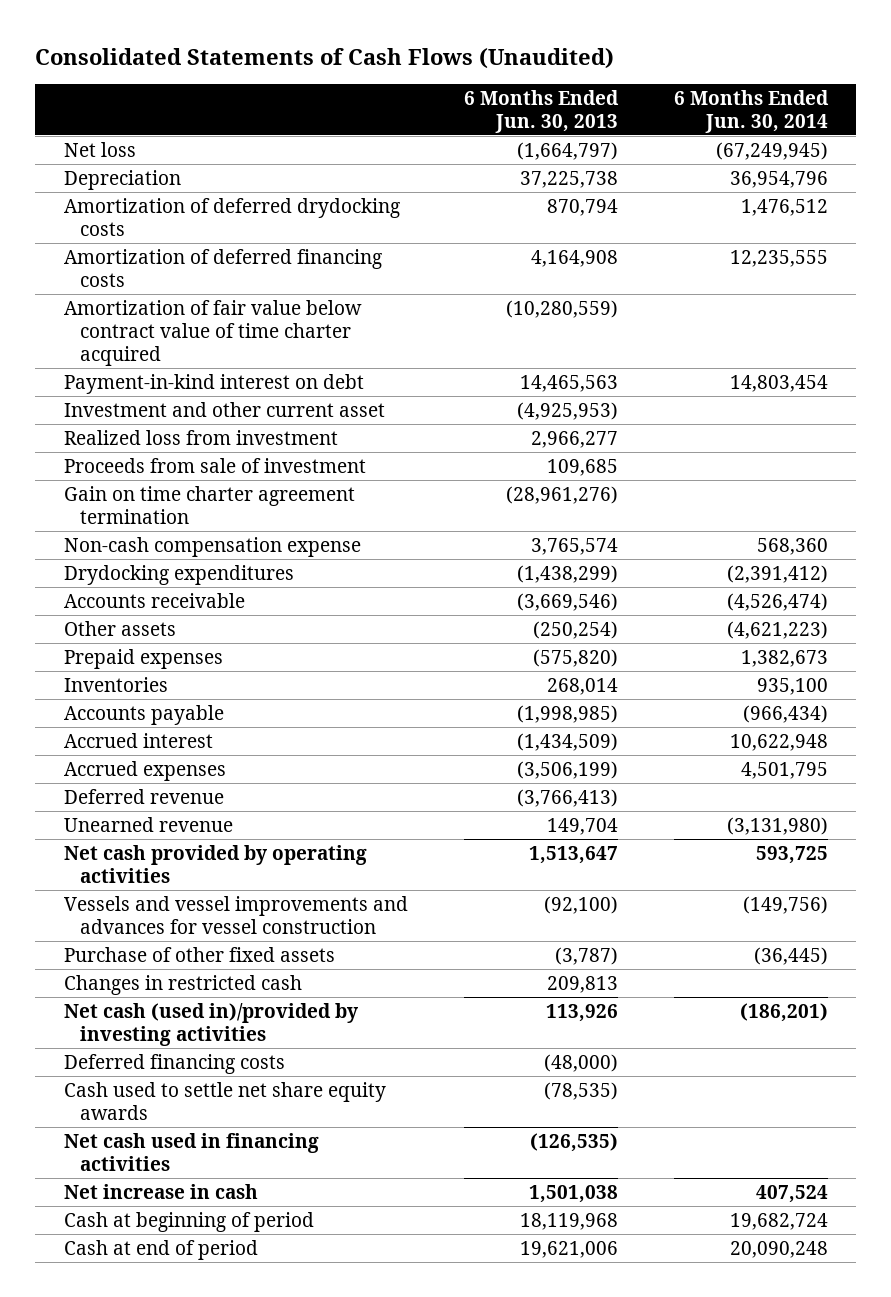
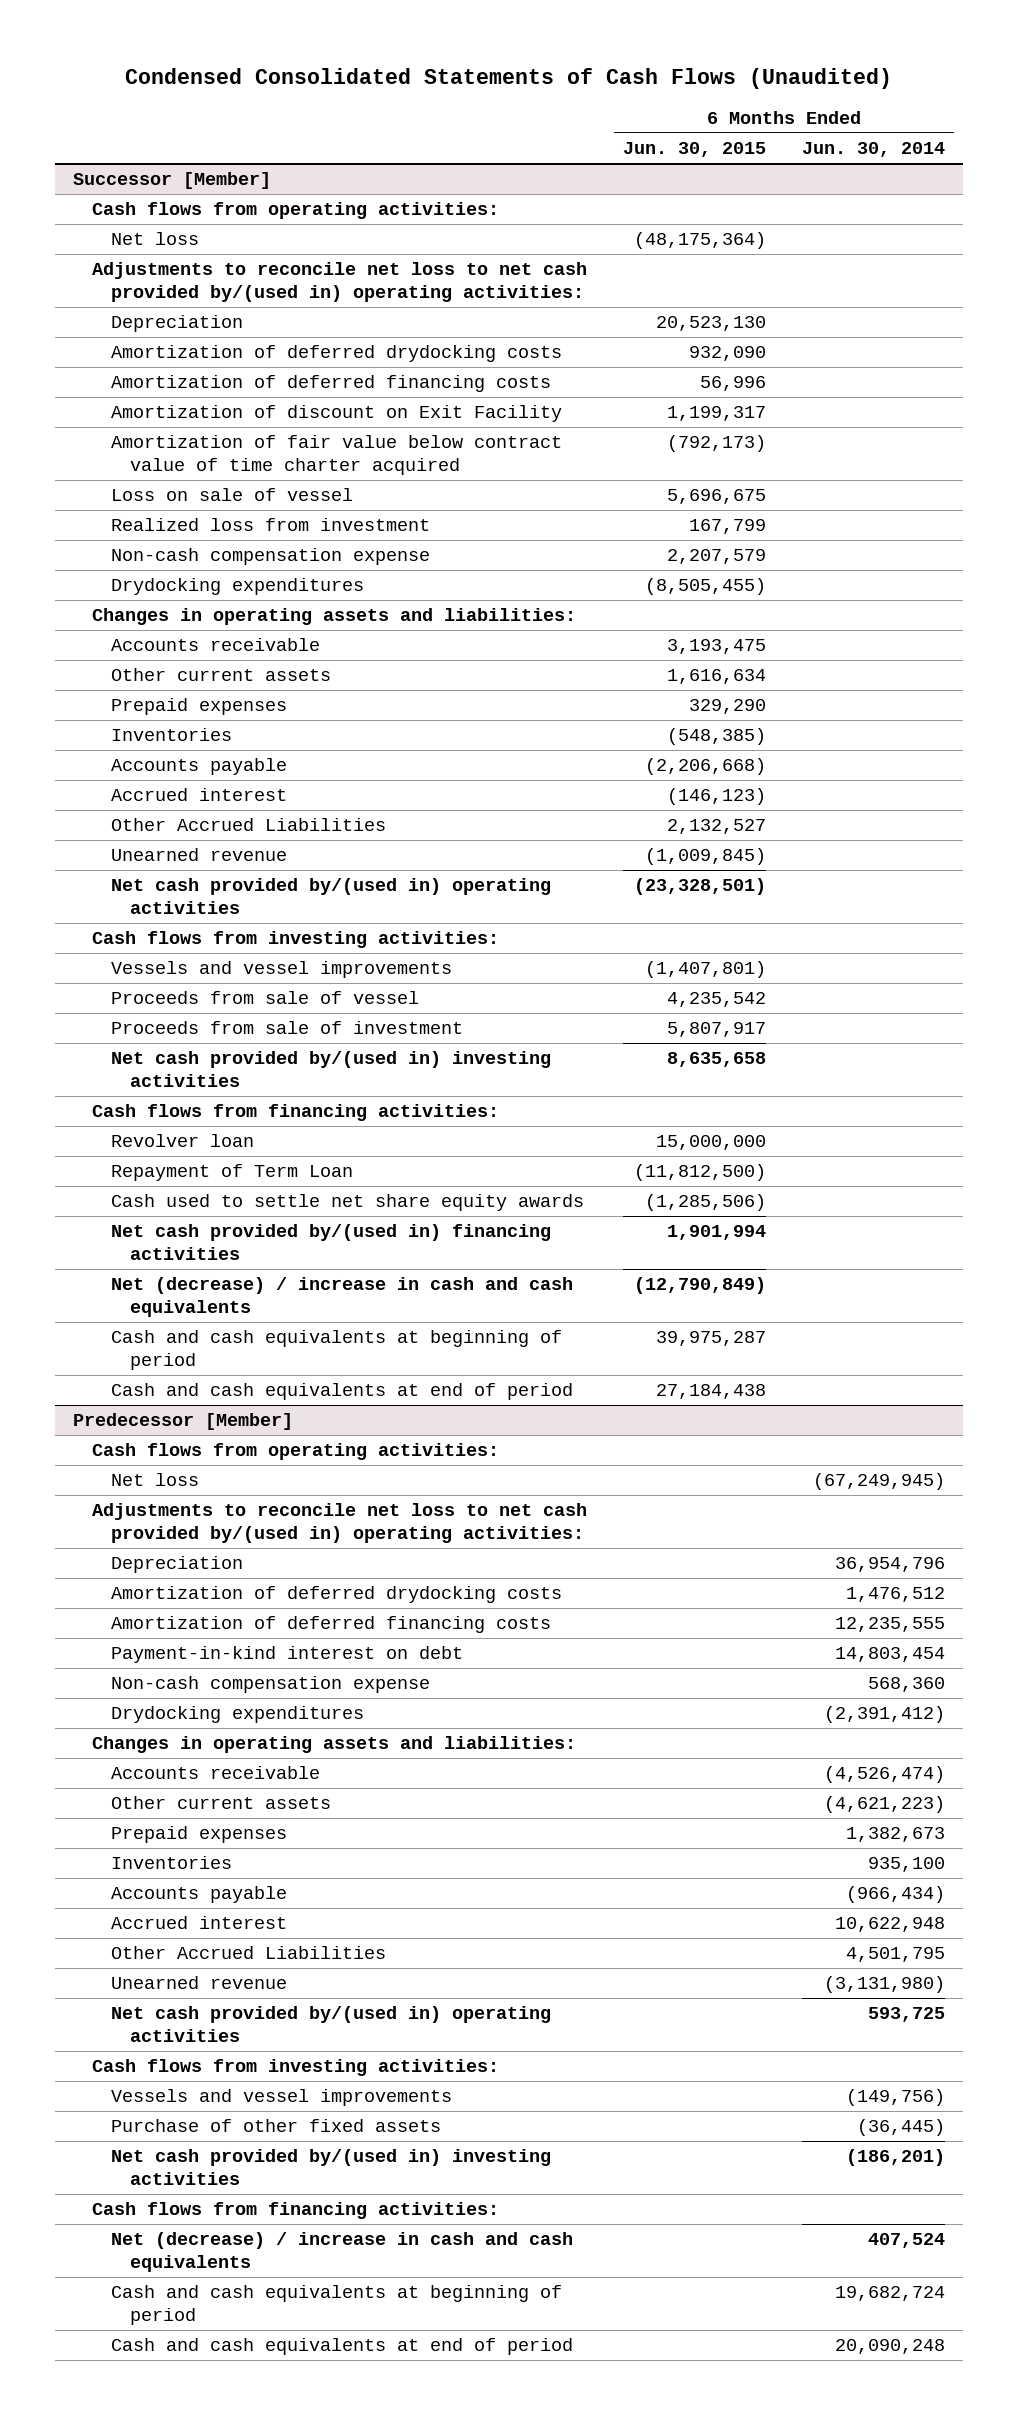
[35,47,615,69] Consolidated Statements of Cash Flows (Unaudited) -> [124,67,892,89] Condensed Consolidated Statements of Cash Flows (Unaudited)
[463,89,619,133] 6 Months Ended Jun. 30, 2013 -> none
none -> [622,142,766,158] Jun. 30, 2015
none -> [72,172,271,190] Successor [Member]
none -> [91,202,499,220] Cash flows from operating activities:
none -> [111,232,200,246] Net loss
none -> [91,262,587,303] Adjustments to reconcile net loss to net cash provided by/(used in) operating activities:
none -> [111,315,244,333] Depreciation
none -> [111,345,563,363] Amortization of deferred drydocking costs
none -> [111,375,552,393] Amortization of deferred financing costs
none -> [111,405,563,423] Amortization of discount on Exit Facility
none -> [111,435,563,476] Amortization of fair value below contract value of time charter acquired
none -> [111,488,354,502] Loss on sale of vessel
none -> [111,518,431,532] Realized loss from investment
none -> [111,548,431,566] Non-cash compensation expense
none -> [111,578,365,596] Drydocking expenditures
none -> [91,608,576,626] Changes in operating assets and liabilities:
none -> [111,638,321,652] Accounts receivable
none -> [111,668,332,682] Other current assets
none -> [111,698,288,716] Prepaid expenses
none -> [111,728,233,742] Inventories
none -> [111,758,288,776] Accounts payable
none -> [111,788,288,802] Accrued interest
none -> [111,818,387,832] Other Accrued Liabilities
none -> [111,848,288,862] Unearned revenue
none -> [111,878,552,915] Net cash provided by/(used in) operating activities
none -> [91,931,499,949] Cash flows from investing activities:
none -> [111,961,453,979] Vessels and vessel improvements
none -> [111,991,420,1005] Proceeds from sale of vessel
none -> [111,1021,464,1035] Proceeds from sale of investment
none -> [111,1051,552,1088] Net cash provided by/(used in) investing activities
none -> [91,1104,499,1122] Cash flows from financing activities:
none -> [111,1134,255,1148] Revolver loan
none -> [111,1164,354,1182] Repayment of Term Loan
none -> [111,1194,585,1212] Cash used to settle net share equity awards
none -> [111,1224,552,1261] Net cash provided by/(used in) financing activities
none -> [111,1277,574,1318] Net (decrease) / increase in cash and cash equivalents
none -> [111,1330,563,1371] Cash and cash equivalents at beginning of period
none -> [111,1383,574,1401] Cash and cash equivalents at end of period
none -> [72,1413,293,1431] Predecessor [Member]
none -> [91,1443,499,1461] Cash flows from operating activities:
none -> [91,1503,587,1544] Adjustments to reconcile net loss to net cash provided by/(used in) operating activities:
[63,299,362,366] Amortization of fair value below contract value of time charter acquired -> none
[63,401,385,417] Investment and other current asset -> none
[63,429,338,445] Realized loss from investment -> none
[63,457,366,473] Proceeds from sale of investment -> none
[63,485,355,524] Gain on time charter agreement termination -> none
none -> [91,1736,576,1754] Changes in operating assets and liabilities:
[63,620,176,636] Other assets -> [111,1796,332,1810] Other current assets
[63,788,224,804] Deferred revenue -> none
[63,760,226,781] Accrued expenses -> [111,1946,387,1960] Other Accrued Liabilities
[63,844,367,883] Net cash provided by operating activities -> [111,2006,552,2043] Net cash provided by/(used in) operating activities
none -> [91,2059,499,2077] Cash flows from investing activities:
[63,895,408,934] Vessels and vessel improvements and advances for vessel construction -> [111,2089,453,2107] Vessels and vessel improvements
[63,974,302,995] Changes in restricted cash -> none
[63,1053,285,1074] Deferred financing costs -> none
[63,1081,386,1120] Cash used to settle net share equity awards -> none
[63,1132,319,1171] Net cash used in financing activities -> none
[63,1002,358,1046] Net cash (used in)/provided by investing activities -> [111,2149,552,2186] Net cash provided by/(used in) investing activities
none -> [91,2202,499,2220] Cash flows from financing activities:
[63,1183,258,1199] Net increase in cash -> [111,2232,574,2273] Net (decrease) / increase in cash and cash equivalents
[63,1211,314,1232] Cash at beginning of period -> [111,2285,563,2326] Cash and cash equivalents at beginning of period
[63,1239,258,1260] Cash at end of period -> [111,2338,574,2356] Cash and cash equivalents at end of period

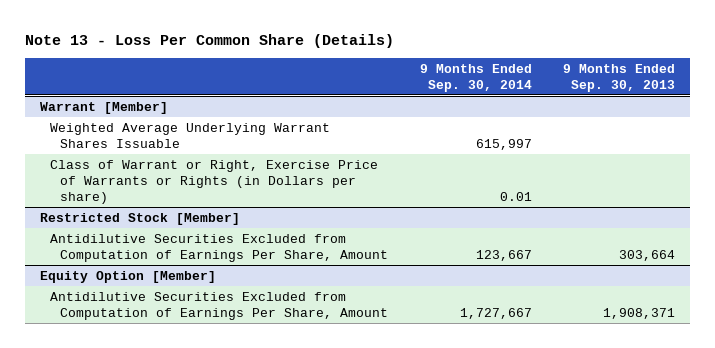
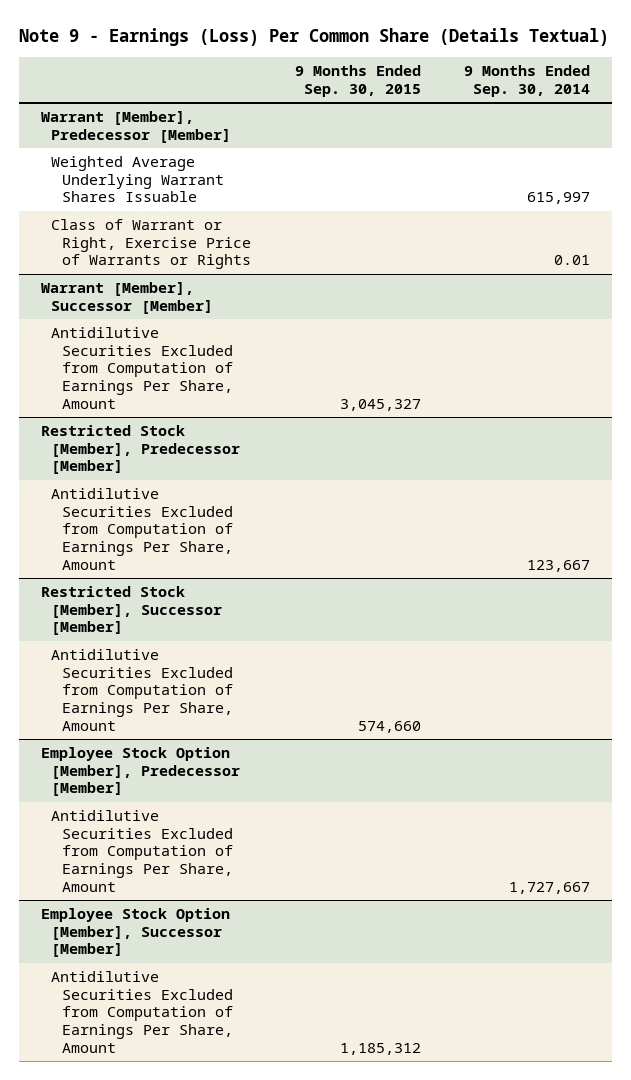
[24,33,394,48] Note 13 - Loss Per Common Share (Details) -> [18,28,609,47] Note 9 - Earnings (Loss) Per Common Share (Details Textual)
[562,63,675,92] 9 Months Ended Sep. 30, 2013 -> none
none -> [294,65,421,97] 9 Months Ended Sep. 30, 2015
[40,101,169,114] Warrant [Member] -> [40,111,232,143] Warrant [Member], Predecessor [Member]
[50,159,379,204] Class of Warrant or Right, Exercise Price of Warrants or Rights (in Dollars per share) -> [51,219,252,270] Class of Warrant or Right, Exercise Price of Warrants or Rights
none -> [40,282,214,314] Warrant [Member], Successor [Member]
none -> [51,327,234,409] Antidilutive Securities Excluded from Computation of Earnings Per Share, Amount
[40,212,241,225] Restricted Stock [Member] -> [40,425,241,475] Restricted Stock [Member], Predecessor [Member]
none -> [40,586,223,636] Restricted Stock [Member], Successor [Member]
none -> [51,649,234,731] Antidilutive Securities Excluded from Computation of Earnings Per Share, Amount
[40,270,217,283] Equity Option [Member] -> [40,747,241,797] Employee Stock Option [Member], Predecessor [Member]
none -> [40,908,230,958] Employee Stock Option [Member], Successor [Member]
none -> [51,971,234,1053] Antidilutive Securities Excluded from Computation of Earnings Per Share, Amount

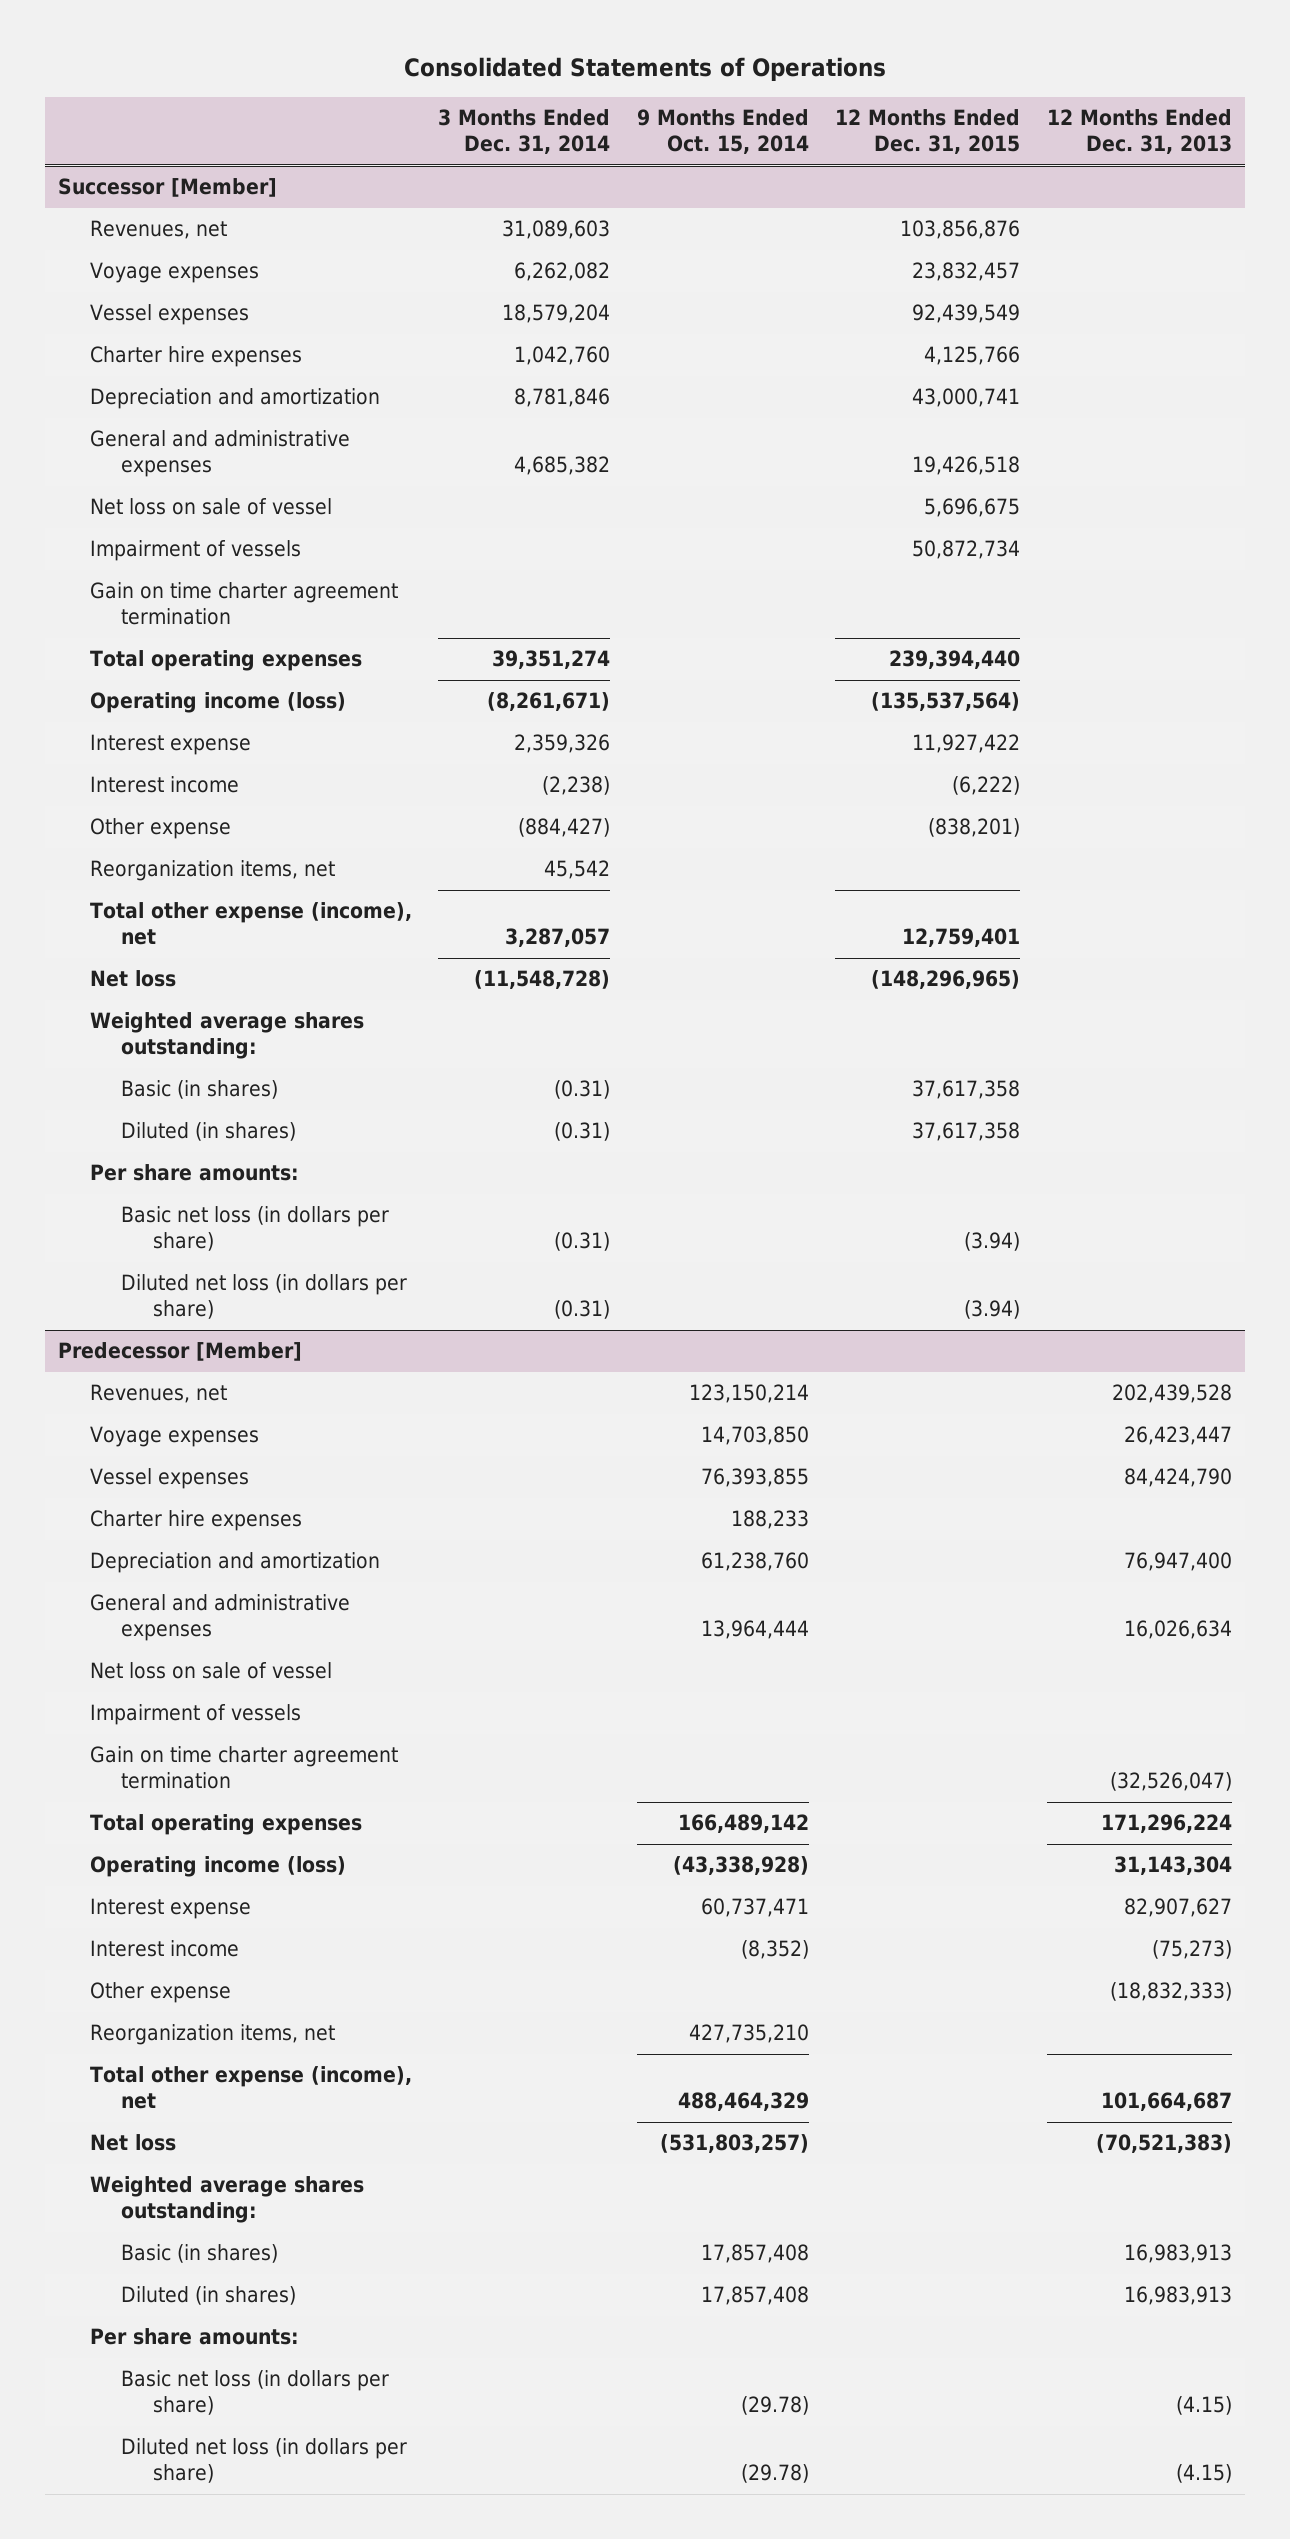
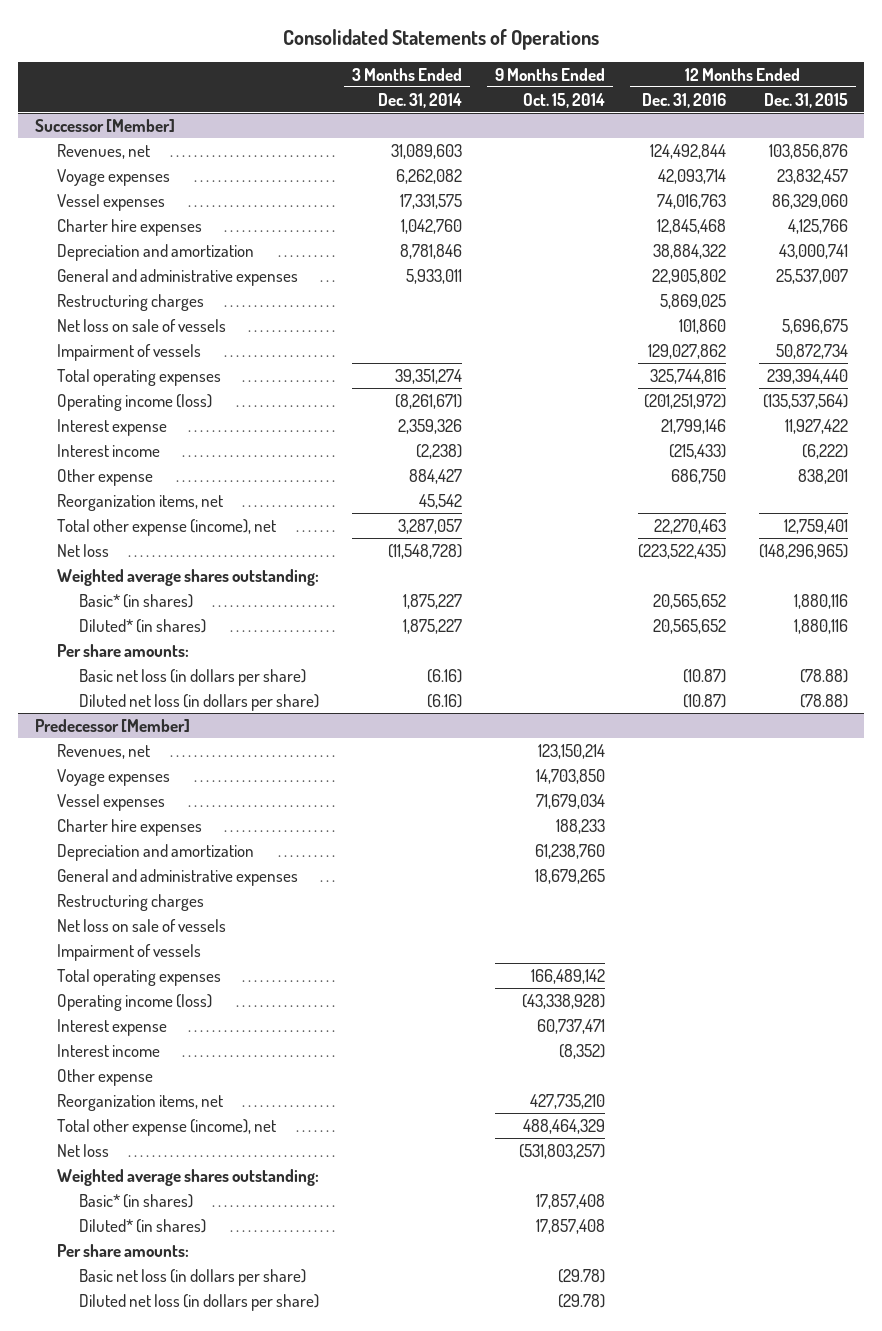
[1046,109,1232,155] 12 Months Ended Dec. 31, 2013 -> none
none -> [641,92,726,108] Dec. 31, 2016
[502,304,611,324] 18,579,204 -> [399,193,462,209] 17,331,575
[912,304,1021,324] 92,439,549 -> [771,193,848,209] 86,329,060
[514,456,611,476] 4,685,382 -> [405,268,462,284] 5,933,011
[912,456,1021,476] 19,426,518 -> [775,268,848,284] 25,537,007
none -> [56,293,204,311] Restructuring charges
[89,498,332,516] Net loss on sale of vessel -> [56,318,226,332] Net loss on sale of vessels
[89,582,398,626] Gain on time charter agreement termination -> none
[518,818,611,838] (884,427) -> [408,468,462,484] 884,427
[928,818,1021,838] (838,201) -> [797,468,848,484] 838,201
[121,1080,279,1100] Basic (in shares) -> [79,593,194,608] Basic* (in shares)
[554,1080,611,1100] (0.31) -> [402,593,462,609] 1,875,227
[912,1080,1021,1100] 37,617,358 -> [793,593,848,609] 1,880,116
[121,1122,297,1142] Diluted (in shares) -> [79,618,207,633] Diluted* (in shares)
[554,1122,611,1142] (0.31) -> [402,618,462,634] 1,875,227
[912,1122,1021,1142] 37,617,358 -> [793,618,848,634] 1,880,116
[554,1232,611,1252] (0.31) -> [426,668,462,683] (6.16)
[964,1232,1021,1252] (3.94) -> [799,668,848,683] (78.88)
[554,1300,611,1320] (0.31) -> [426,693,462,708] (6.16)
[964,1300,1021,1320] (3.94) -> [799,693,848,708] (78.88)
[700,1468,809,1488] 76,393,855 -> [535,793,605,809] 71,679,034
[700,1620,809,1640] 13,964,444 -> [534,868,605,884] 18,679,265
none -> [56,893,204,911] Restructuring charges
[89,1662,332,1680] Net loss on sale of vessel -> [56,918,226,932] Net loss on sale of vessels
[89,1746,398,1790] Gain on time charter agreement termination -> none
[121,2244,279,2264] Basic (in shares) -> [79,1193,194,1208] Basic* (in shares)
[121,2286,297,2306] Diluted (in shares) -> [79,1218,207,1233] Diluted* (in shares)

